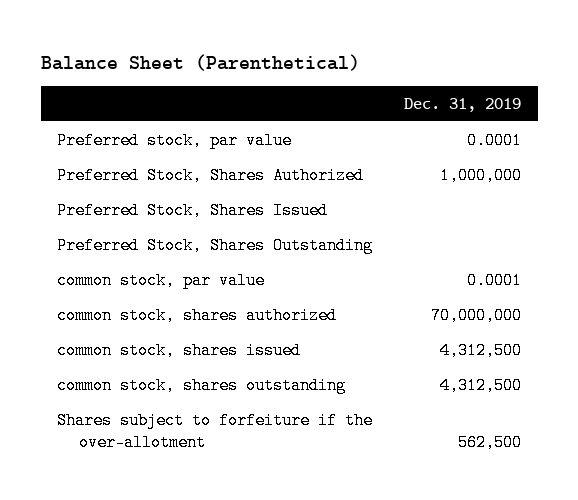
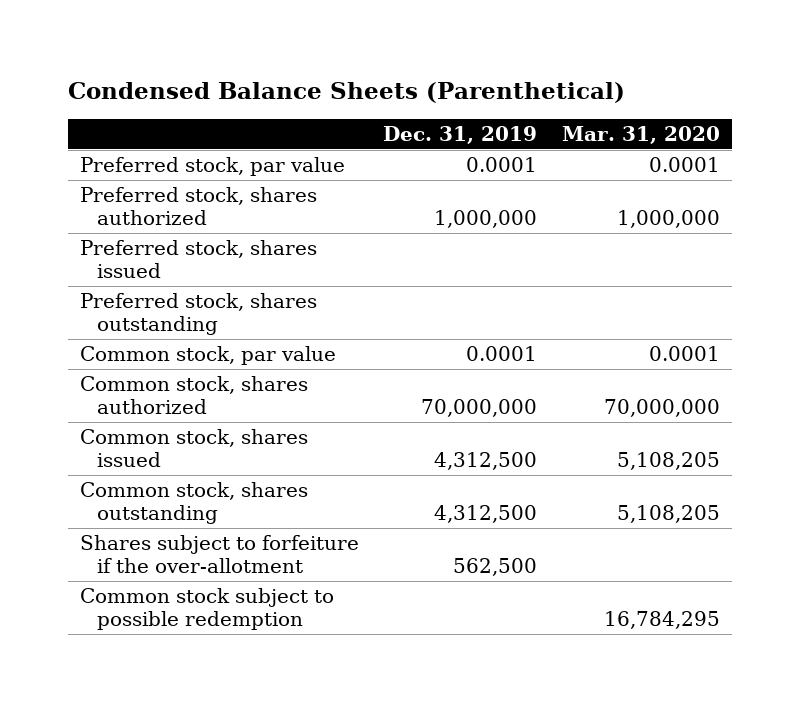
[40,53,360,71] Balance Sheet (Parenthetical) -> [68,81,626,103] Condensed Balance Sheets (Parenthetical)
none -> [561,126,720,145] Mar. 31, 2020
[56,166,364,184] Preferred Stock, Shares Authorized -> [80,187,318,226] Preferred stock, shares authorized
[56,201,328,219] Preferred Stock, Shares Issued -> [80,240,318,279] Preferred stock, shares issued
[56,236,373,254] Preferred Stock, Shares Outstanding -> [80,293,318,336] Preferred stock, shares outstanding
[56,271,265,289] common stock, par value -> [80,346,337,366] Common stock, par value
[56,306,337,324] common stock, shares authorized -> [80,376,309,415] Common stock, shares authorized
[56,341,301,359] common stock, shares issued -> [80,429,309,468] Common stock, shares issued
[56,376,346,394] common stock, shares outstanding -> [80,482,309,525] Common stock, shares outstanding
none -> [80,588,335,631] Common stock subject to possible redemption

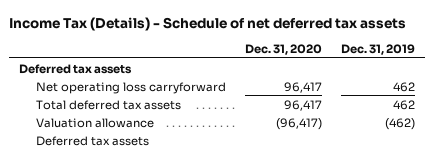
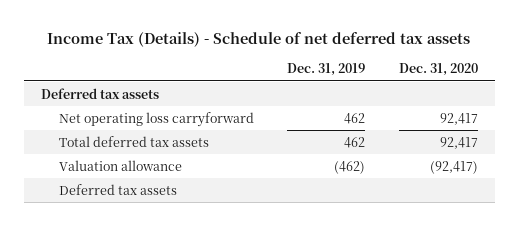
[283,81,322,93] 96,417 -> [439,112,478,125] 92,417
[283,99,322,111] 96,417 -> [439,136,478,149] 92,417
[275,117,322,130] (96,417) -> [429,160,478,174] (92,417)

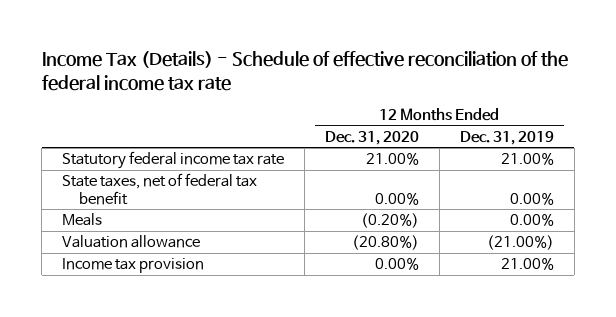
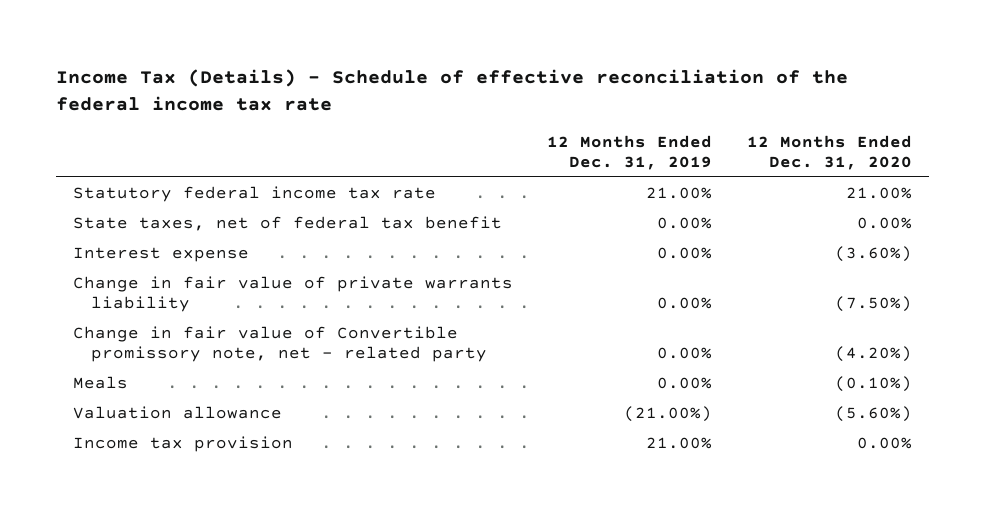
none -> [73,246,250,262] Interest expense
none -> [73,275,514,312] Change in fair value of private warrants liability
none -> [73,325,487,362] Change in fair value of Convertible promissory note, net - related party
[360,213,419,229] (0.20%) -> [834,375,912,392] (0.10%)
[351,235,419,251] (20.80%) -> [834,405,912,422] (5.60%)

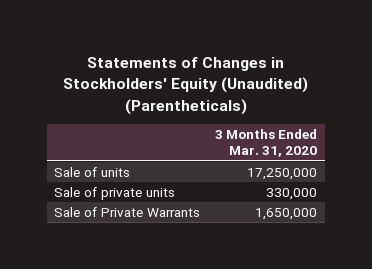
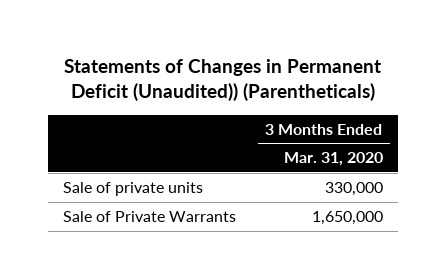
[62,57,308,115] Statements of Changes in Stockholders' Equity (Unaudited) (Parentheticals) -> [64,59,382,102] Statements of Changes in Permanent Deficit (Unaudited)) (Parentheticals)
[54,166,131,177] Sale of units -> none

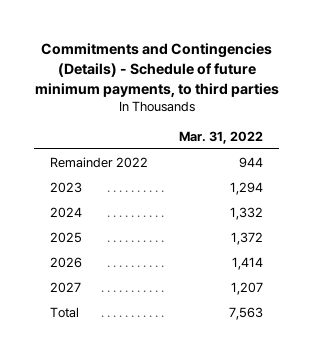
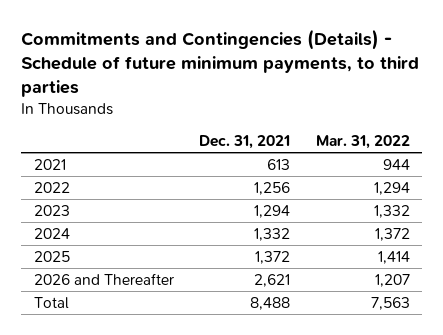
none -> [199,135,291,150] Dec. 31, 2021
[49,256,82,268] 2026 -> none
[49,156,148,168] Remainder 2022 -> [33,158,66,170] 2021
none -> [33,181,70,193] 2022
[230,181,264,195] 1,294 -> [373,204,410,218] 1,332
[230,206,264,220] 1,332 -> [374,227,410,241] 1,372
[231,231,264,245] 1,372 -> [377,250,410,264] 1,414
[49,281,81,293] 2027 -> [33,272,174,285] 2026 and Thereafter

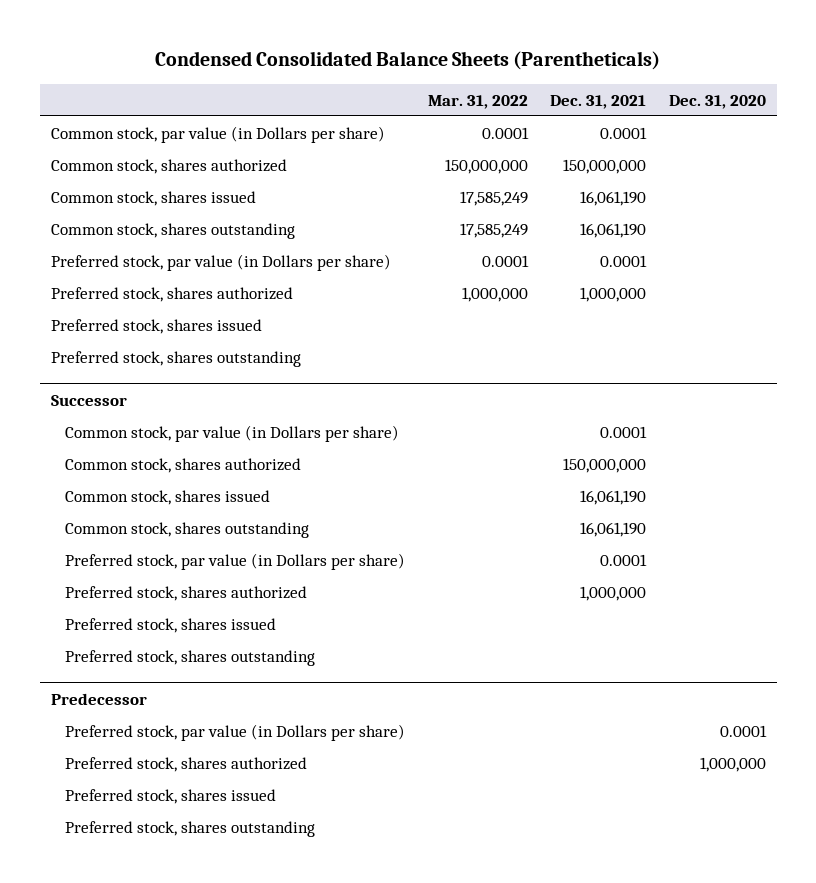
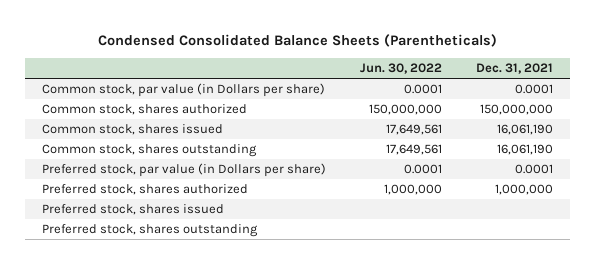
[427,94,528,109] Mar. 31, 2022 -> none
[668,94,766,109] Dec. 31, 2020 -> none
none -> [360,63,443,75] Jun. 30, 2022
[50,394,127,406] Successor -> none
[65,425,400,443] Common stock, par value (in Dollars per share) -> none
[65,458,302,474] Common stock, shares authorized -> none
[65,490,271,506] Common stock, shares issued -> none
[65,522,310,539] Common stock, shares outstanding -> none
[65,553,406,571] Preferred stock, par value (in Dollars per share) -> none
[65,586,308,602] Preferred stock, shares authorized -> none
[65,618,277,634] Preferred stock, shares issued -> none
[65,650,316,667] Preferred stock, shares outstanding -> none
[50,692,147,705] Predecessor -> none
[65,724,406,742] Preferred stock, par value (in Dollars per share) -> none
[65,757,308,773] Preferred stock, shares authorized -> none
[65,789,277,805] Preferred stock, shares issued -> none
[65,821,316,838] Preferred stock, shares outstanding -> none

